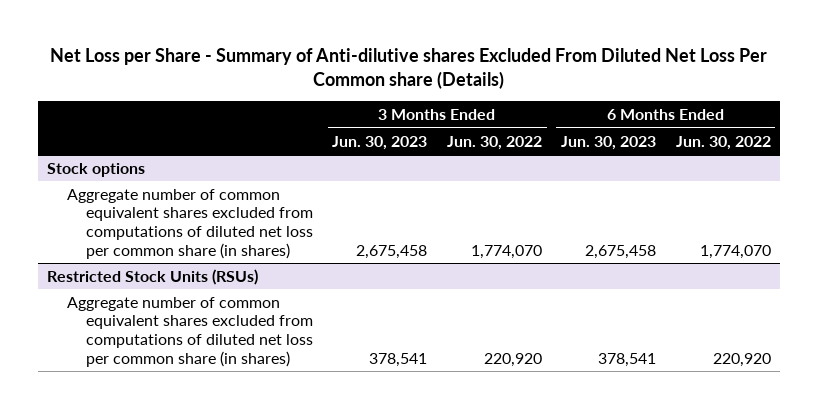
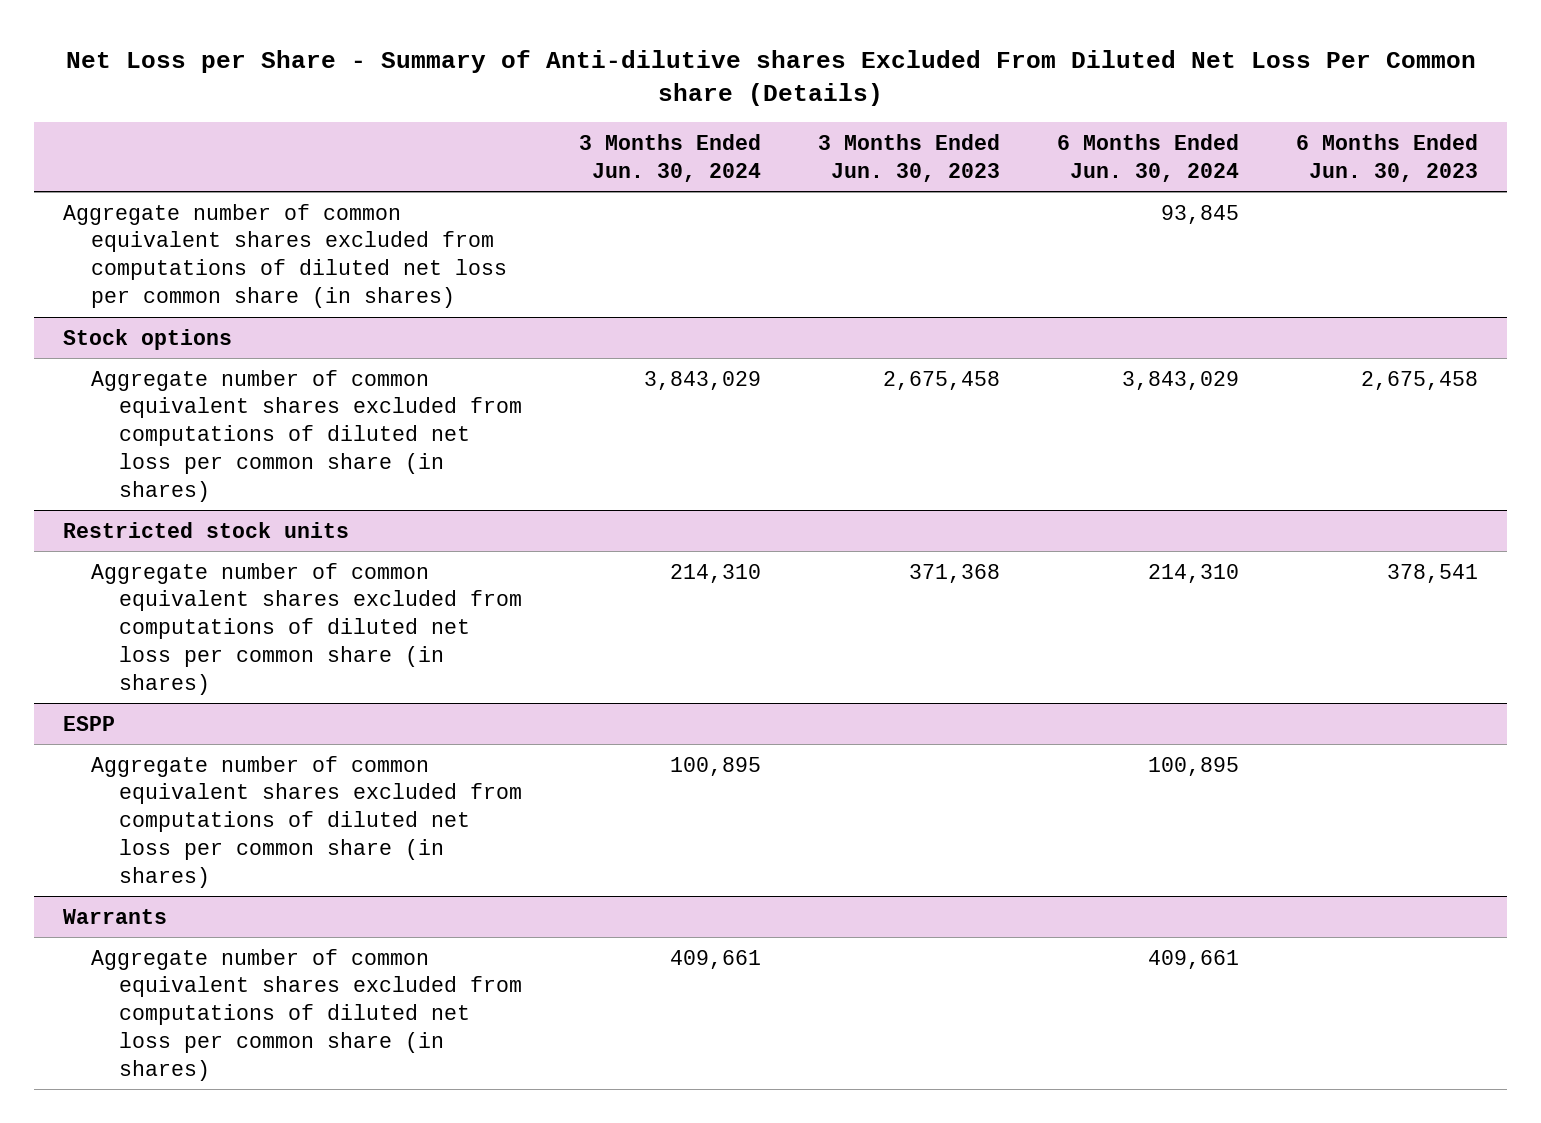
[446,135,542,150] Jun. 30, 2022 -> none
[675,135,771,150] Jun. 30, 2022 -> none
none -> [579,133,762,182] 3 Months Ended Jun. 30, 2024
none -> [1057,133,1240,182] 6 Months Ended Jun. 30, 2024
none -> [62,203,508,308] Aggregate number of common equivalent shares excluded from computations of diluted net loss per common share (in shares)
[47,268,259,285] Restricted Stock Units (RSUs) -> [62,521,349,538] Restricted stock units
[369,352,428,367] 378,541 -> [909,563,1001,583] 371,368
none -> [62,715,115,731] ESPP
none -> [91,755,523,888] Aggregate number of common equivalent shares excluded from computations of diluted net loss per common share (in shares)
none -> [62,908,167,924] Warrants
none -> [91,948,523,1081] Aggregate number of common equivalent shares excluded from computations of diluted net loss per common share (in shares)

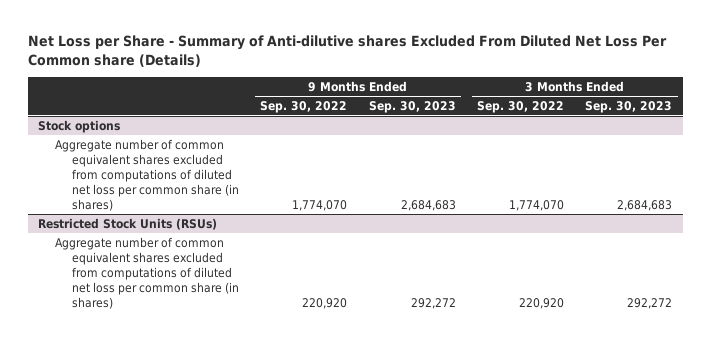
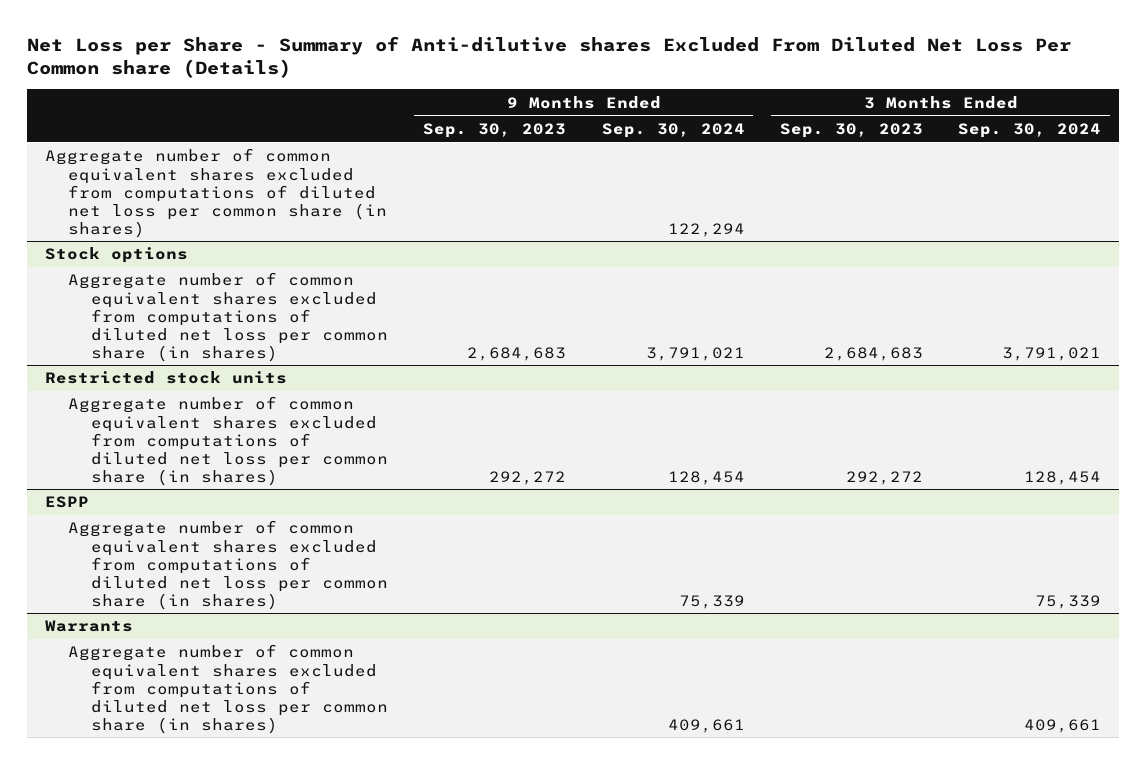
[260,100,348,113] Sep. 30, 2022 -> none
[476,100,564,113] Sep. 30, 2022 -> none
none -> [601,123,745,139] Sep. 30, 2024
none -> [958,123,1102,139] Sep. 30, 2024
none -> [44,148,387,238] Aggregate number of common equivalent shares excluded from computations of diluted net loss per common share (in shares)
[38,217,218,230] Restricted Stock Units (RSUs) -> [44,371,287,385] Restricted stock units
none -> [44,496,89,509] ESPP
none -> [67,520,388,610] Aggregate number of common equivalent shares excluded from computations of diluted net loss per common share (in shares)
none -> [44,620,133,633] Warrants
none -> [67,644,388,734] Aggregate number of common equivalent shares excluded from computations of diluted net loss per common share (in shares)

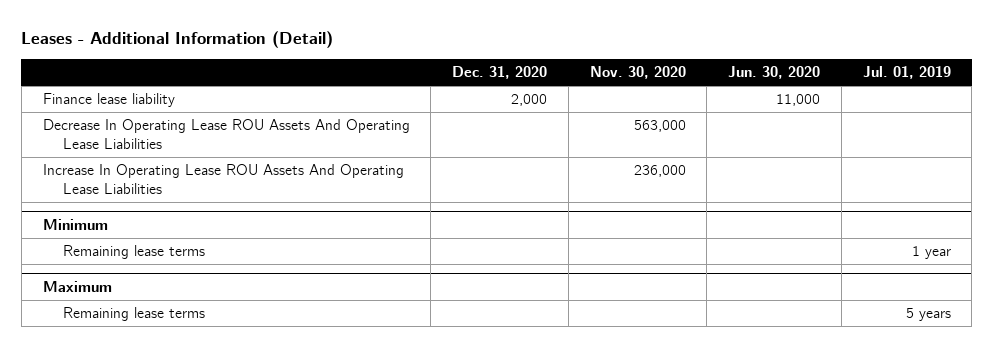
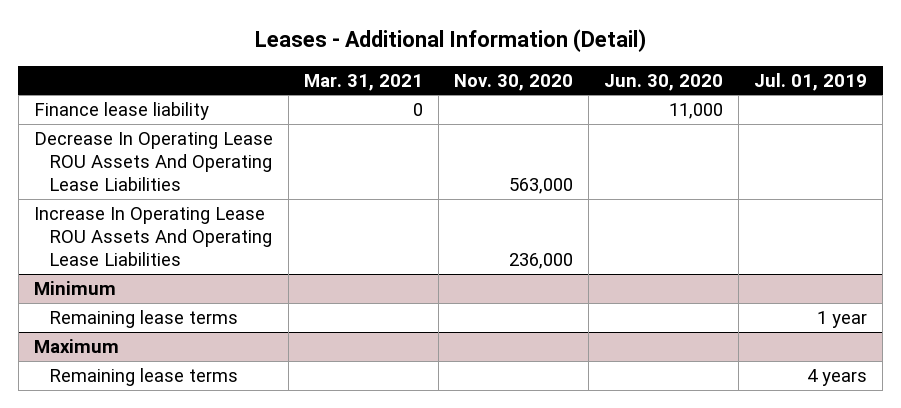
[452,66,548,80] Dec. 31, 2020 -> none
none -> [304,73,424,91] Mar. 31, 2021
[905,308,951,322] 5 years -> [807,368,868,386] 4 years

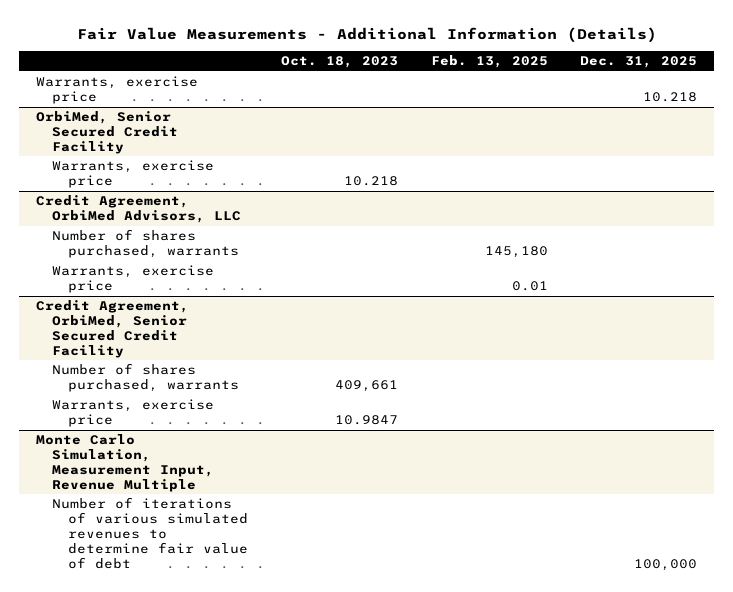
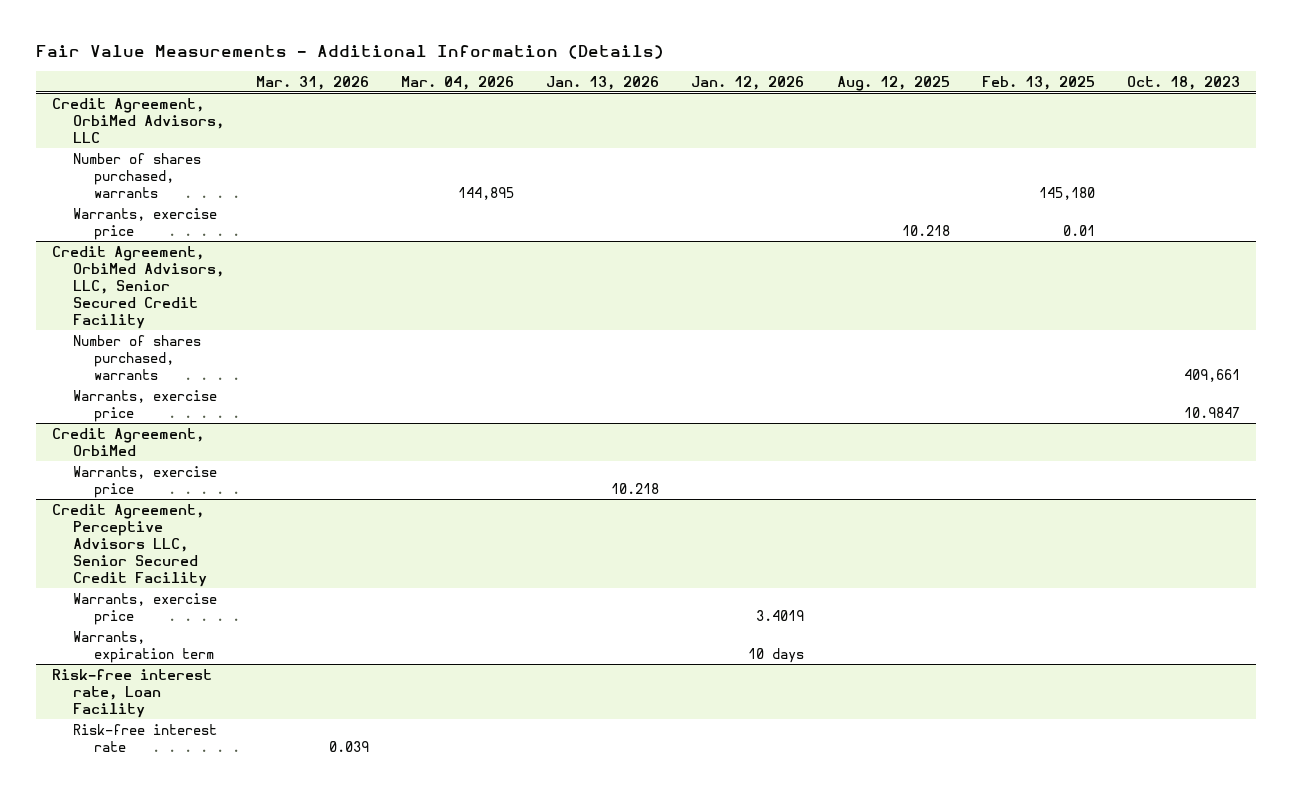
[580,56,698,69] Dec. 31, 2025 -> none
none -> [256,75,370,90] Mar. 31, 2026
none -> [401,75,515,90] Mar. 04, 2026
none -> [546,75,660,90] Jan. 13, 2026
none -> [691,75,805,90] Jan. 12, 2026
none -> [836,75,950,91] Aug. 12, 2025
[35,76,198,105] Warrants, exercise price -> none
[35,111,179,154] OrbiMed, Senior Secured Credit Facility -> none
[52,160,215,189] Warrants, exercise price -> none
[35,300,189,358] Credit Agreement, OrbiMed, Senior Secured Credit Facility -> [52,245,225,330] Credit Agreement, OrbiMed Advisors, LLC, Senior Secured Credit Facility
[35,434,215,492] Monte Carlo Simulation, Measurement Input, Revenue Multiple -> none
[52,497,249,569] Number of iterations of various simulated revenues to determine fair value of debt -> none
none -> [52,427,205,456] Credit Agreement, OrbiMed
none -> [73,465,218,498] Warrants, exercise price
none -> [52,503,208,588] Credit Agreement, Perceptive Advisors LLC, Senior Secured Credit Facility
none -> [73,592,218,625] Warrants, exercise price
none -> [73,630,215,663] Warrants, expiration term
none -> [52,668,213,718] Risk-free interest rate, Loan Facility
none -> [73,723,218,752] Risk-free interest rate

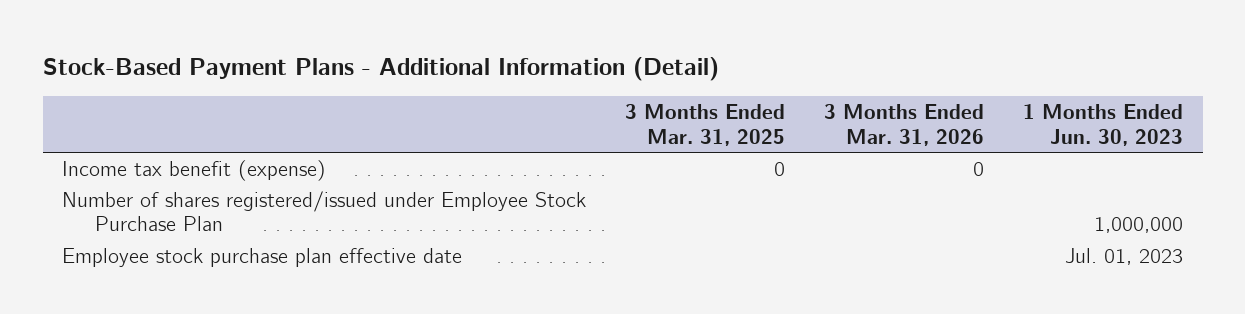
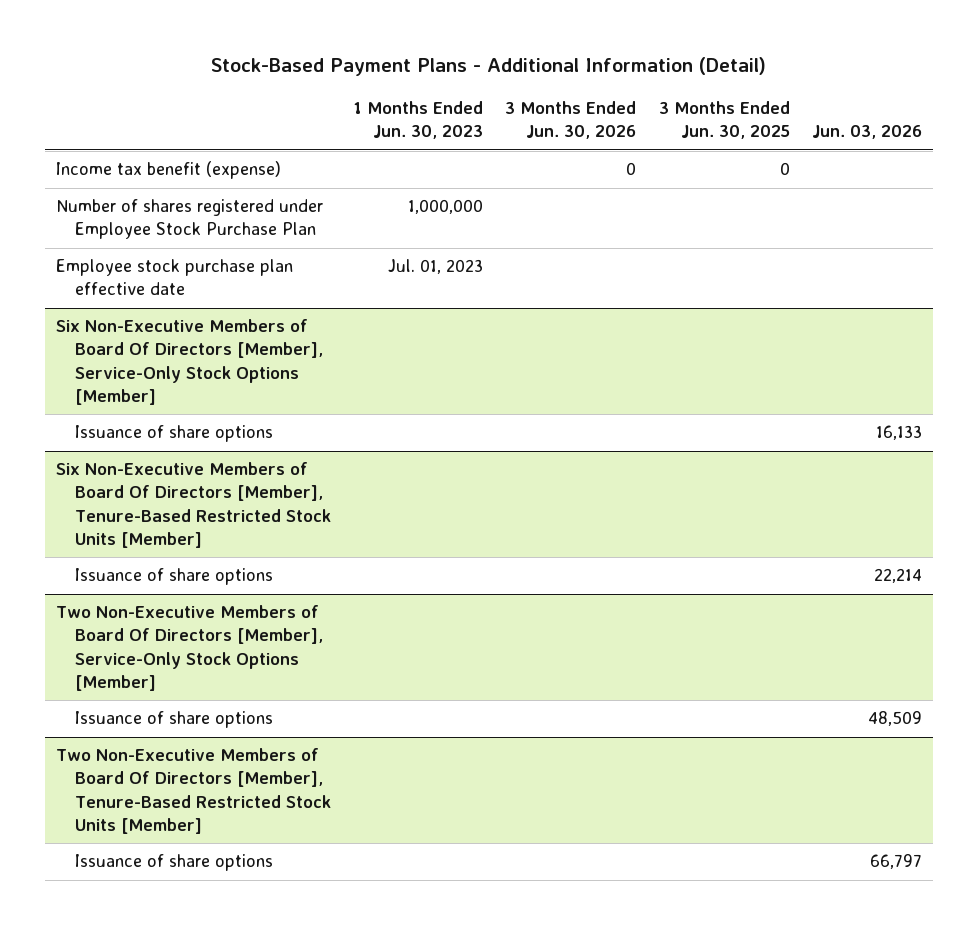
[625,104,786,146] 3 Months Ended Mar. 31, 2025 -> none
[824,104,985,146] 3 Months Ended Mar. 31, 2026 -> none
none -> [505,101,637,140] 3 Months Ended Jun. 30, 2026
none -> [658,101,790,140] 3 Months Ended Jun. 30, 2025
none -> [812,125,923,140] Jun. 03, 2026
[62,190,587,232] Number of shares registered/issued under Employee Stock Purchase Plan -> [55,199,323,240] Number of shares registered under Employee Stock Purchase Plan
none -> [55,319,323,405] Six Non-Executive Members of Board Of Directors [Member], Service-Only Stock Options [Member]
none -> [74,425,273,443] Issuance of share options
none -> [55,462,331,548] Six Non-Executive Members of Board Of Directors [Member], Tenure-Based Restricted Stock Units [Member]
none -> [74,568,273,586] Issuance of share options
none -> [55,605,323,691] Two Non-Executive Members of Board Of Directors [Member], Service-Only Stock Options [Member]
none -> [74,711,273,729] Issuance of share options
none -> [55,748,331,834] Two Non-Executive Members of Board Of Directors [Member], Tenure-Based Restricted Stock Units [Member]
none -> [74,854,273,872] Issuance of share options

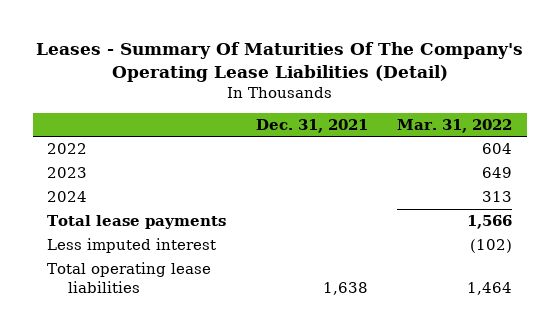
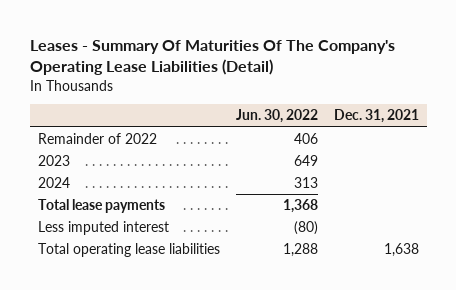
[397,118,513,133] Mar. 31, 2022 -> none
none -> [235,109,318,124] Jun. 30, 2022
[47,143,88,155] 2022 -> [37,133,157,145] Remainder of 2022

